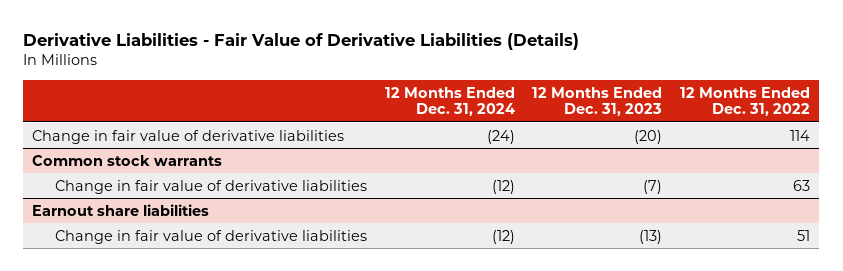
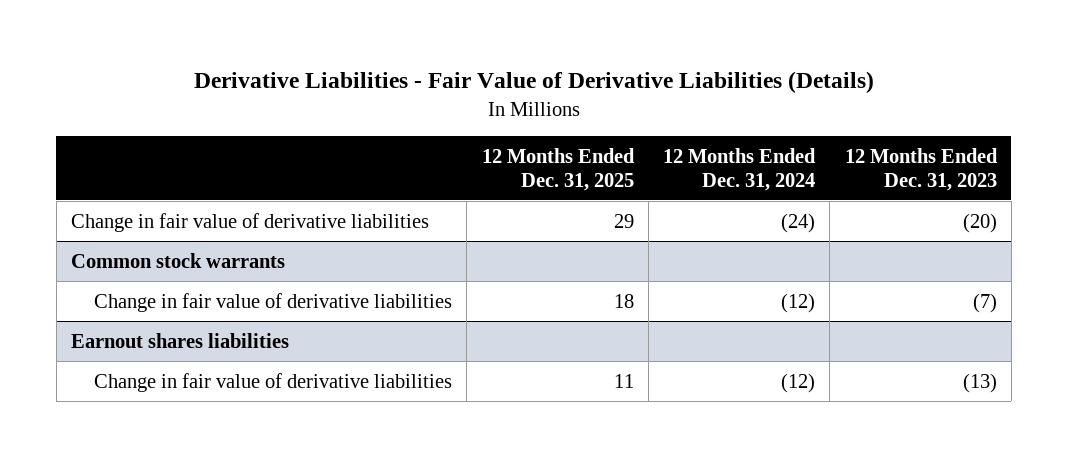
[680,86,811,117] 12 Months Ended Dec. 31, 2022 -> none
none -> [481,147,635,191] 12 Months Ended Dec. 31, 2025
[32,203,210,216] Earnout share liabilities -> [71,332,290,348] Earnout shares liabilities

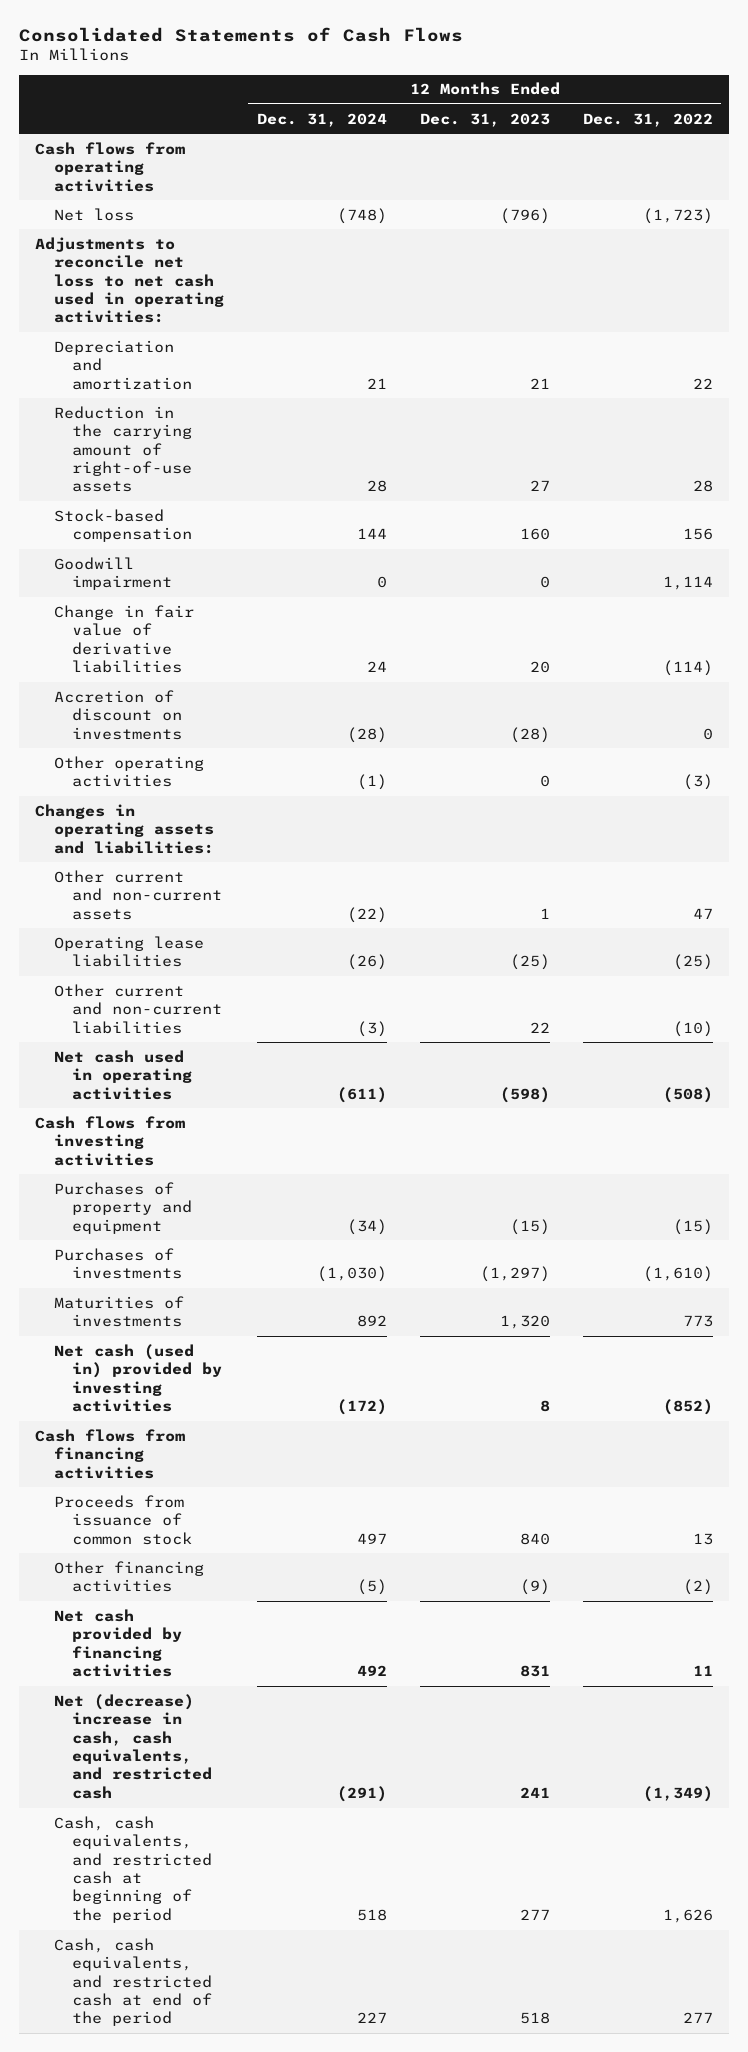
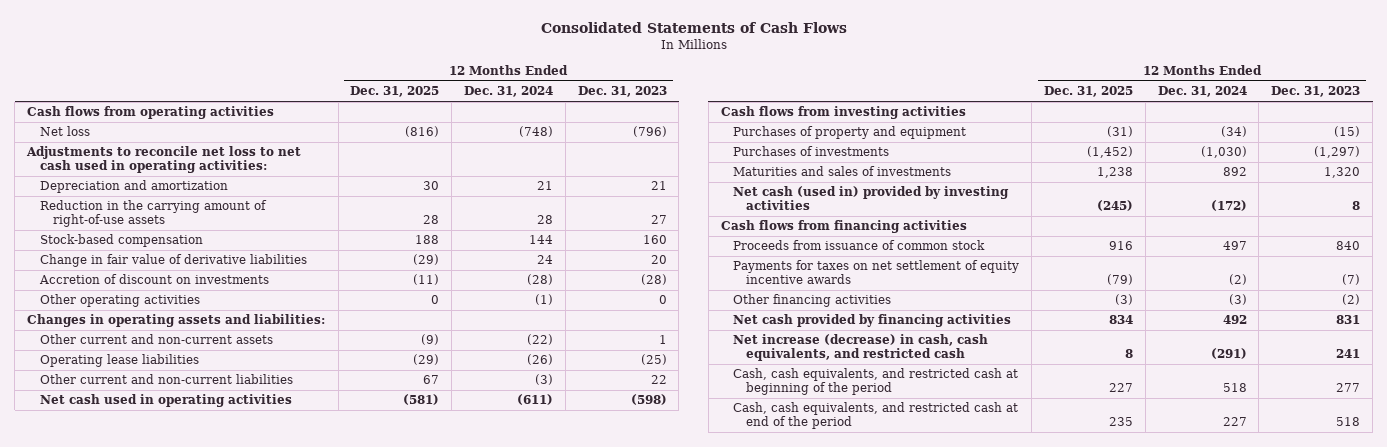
[582,112,713,127] Dec. 31, 2022 -> none
none -> [350,86,440,98] Dec. 31, 2025
[53,556,172,591] Goodwill impairment -> none
[53,1295,184,1328] Maturities of investments -> [733,166,952,177] Maturities and sales of investments
none -> [733,260,1020,285] Payments for taxes on net settlement of equity incentive awards
[356,1579,387,1596] (5) -> [1228,294,1247,306] (3)
[519,1579,550,1596] (9) -> [1342,294,1361,306] (2)
[53,1693,212,1799] Net (decrease) increase in cash, cash equivalents, and restricted cash -> [733,334,989,362] Net increase (decrease) in cash, cash equivalents, and restricted cash

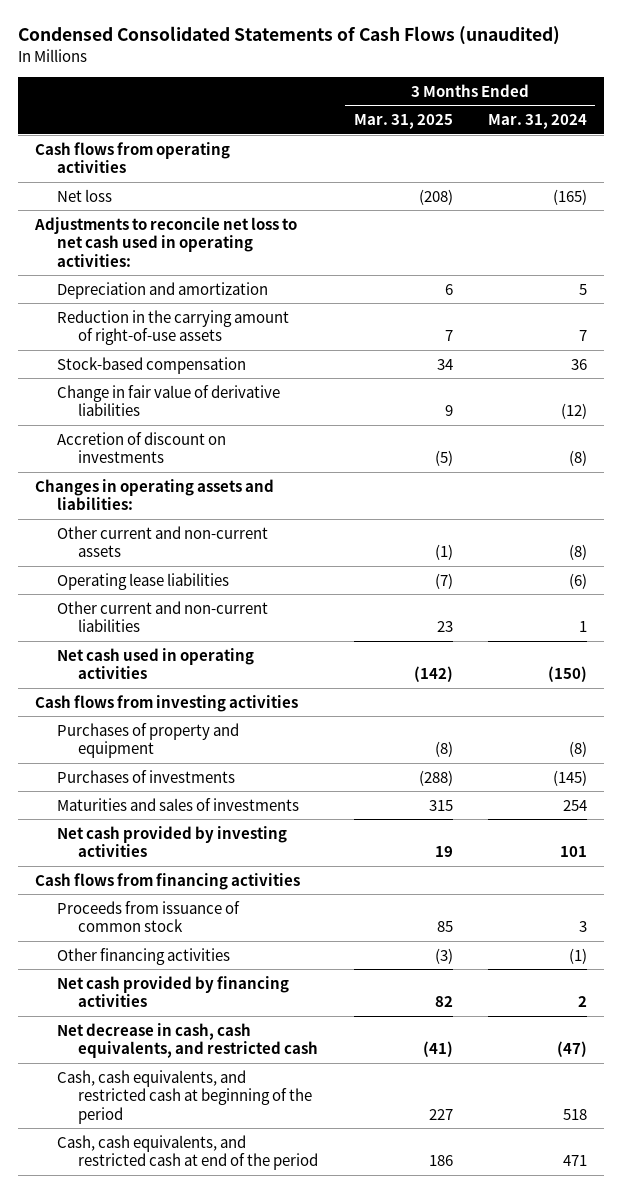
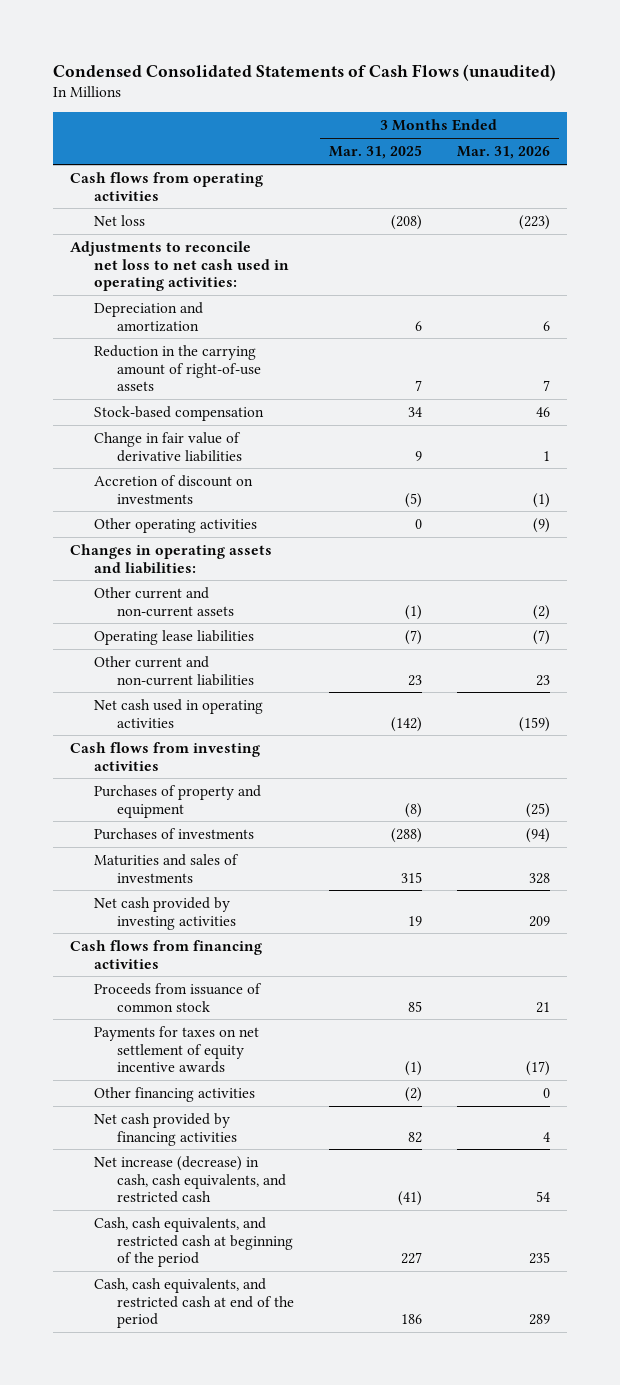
[487,113,587,129] Mar. 31, 2024 -> none
none -> [456,146,550,160] Mar. 31, 2026
none -> [93,517,257,533] Other operating activities
none -> [93,1025,259,1074] Payments for taxes on net settlement of equity incentive awards
[434,947,453,964] (3) -> [405,1086,423,1102] (2)
[56,1022,319,1059] Net decrease in cash, cash equivalents, and restricted cash -> [93,1155,287,1204] Net increase (decrease) in cash, cash equivalents, and restricted cash

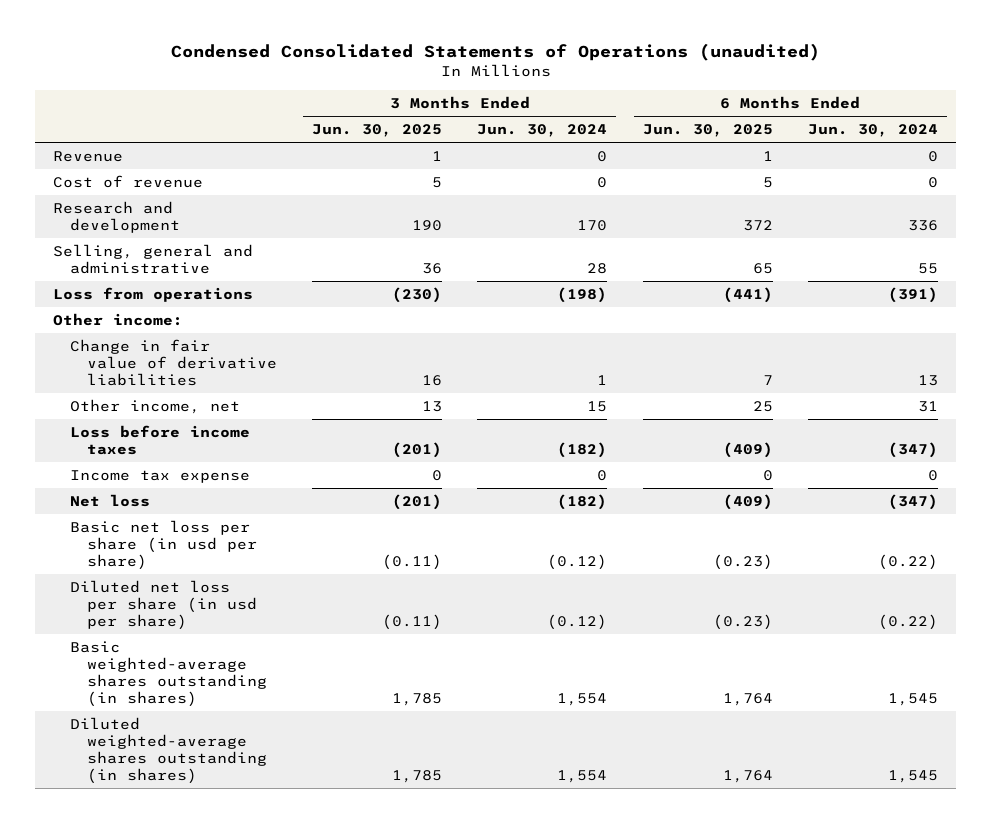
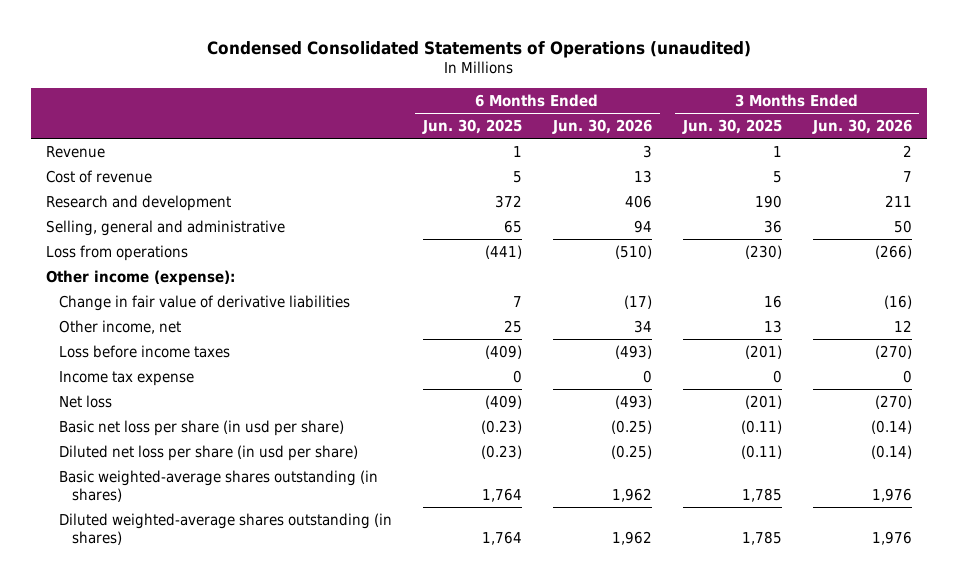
[477,124,608,138] Jun. 30, 2024 -> none
[808,124,939,138] Jun. 30, 2024 -> none
none -> [551,119,652,135] Jun. 30, 2026
none -> [811,119,912,135] Jun. 30, 2026
[52,312,183,326] Other income: -> [46,269,236,286] Other income (expense):

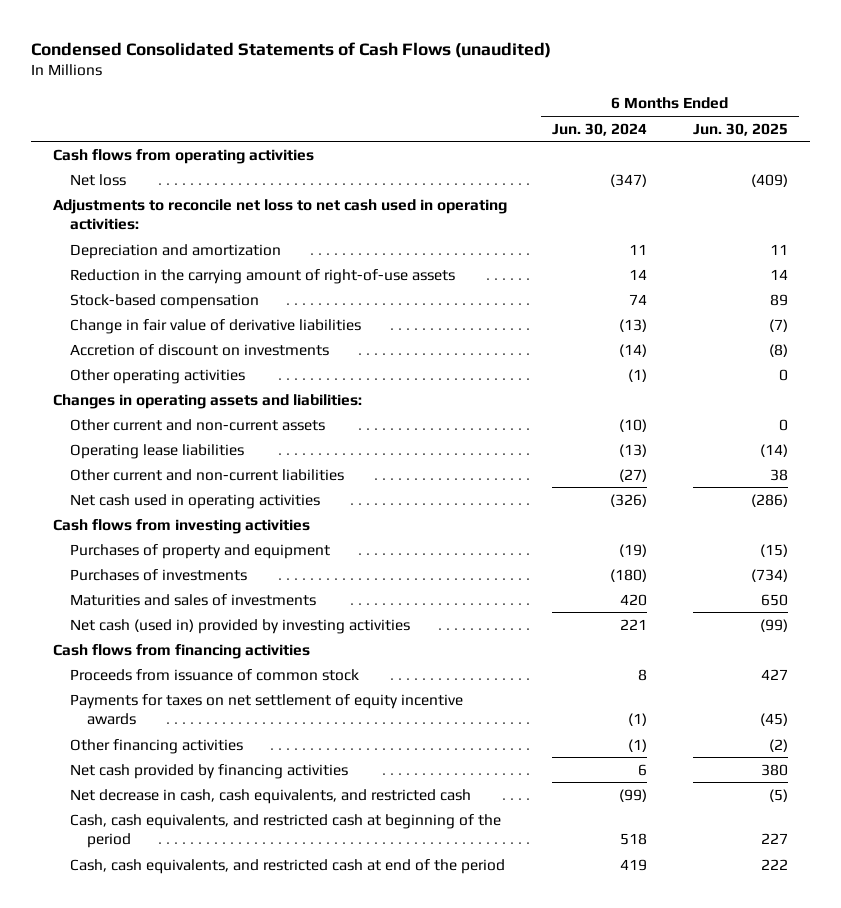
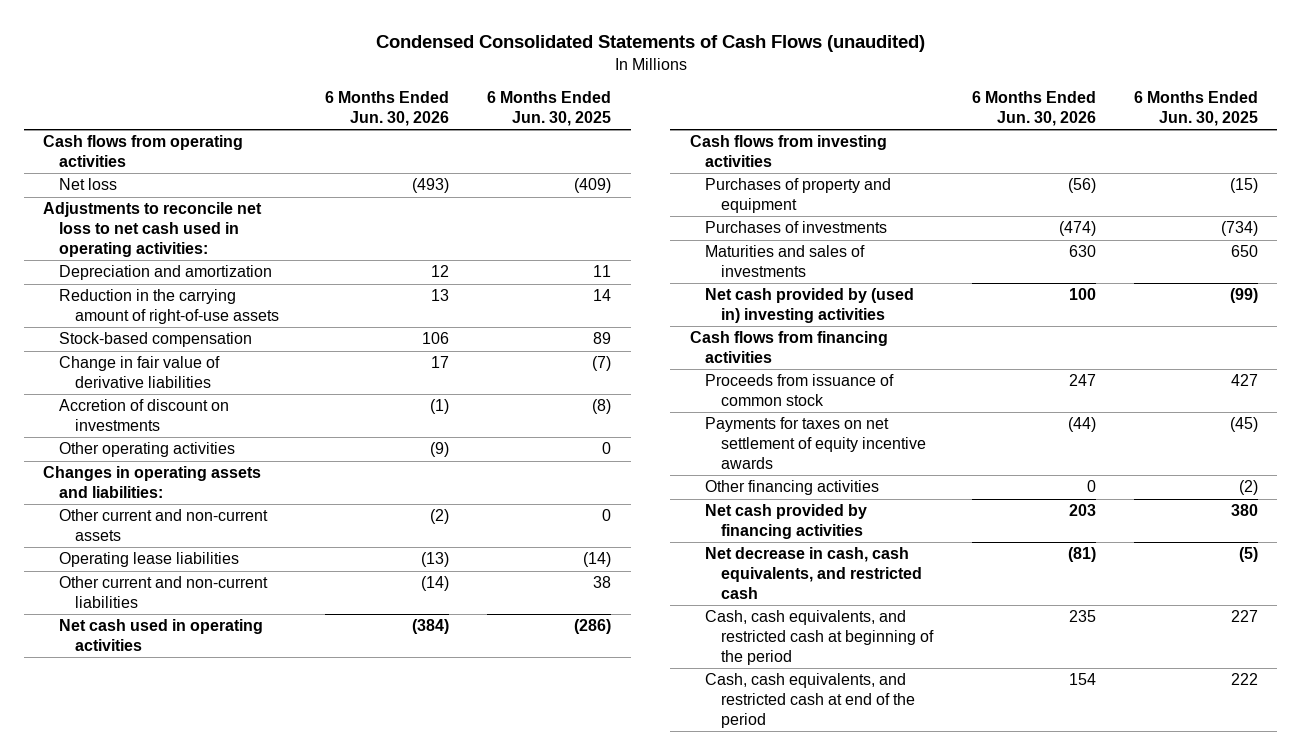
[552,122,648,136] Jun. 30, 2024 -> none
none -> [325,91,450,126] 6 Months Ended Jun. 30, 2026
[70,618,411,634] Net cash (used in) provided by investing activities -> [705,288,915,324] Net cash provided by (used in) investing activities

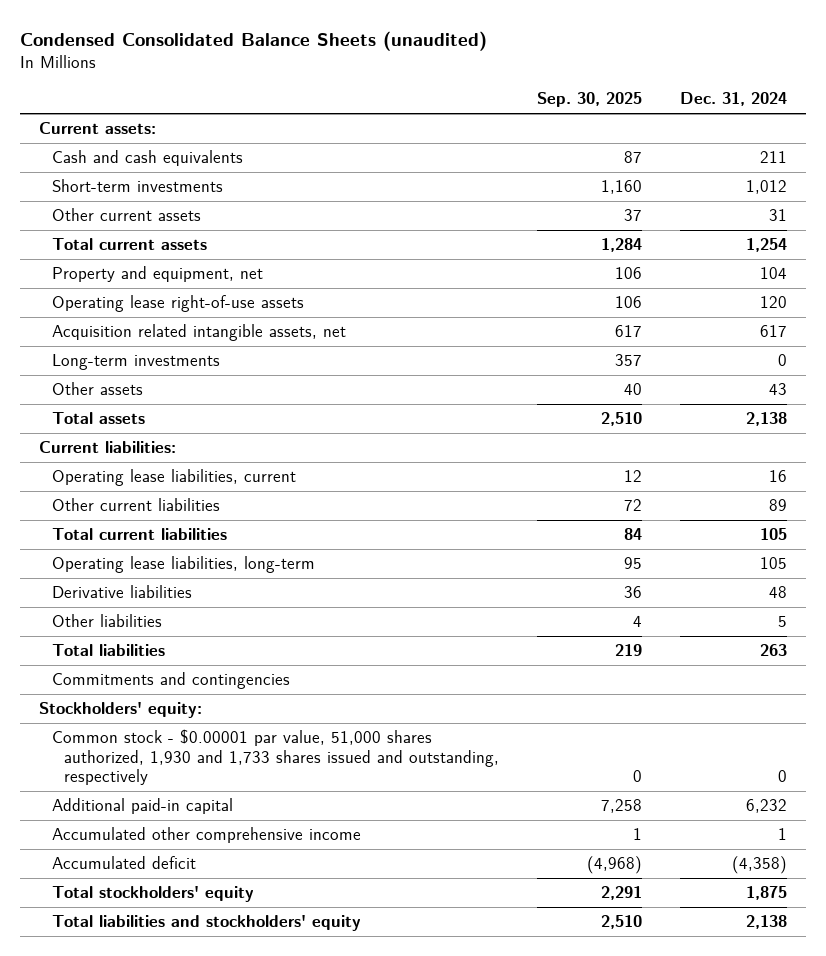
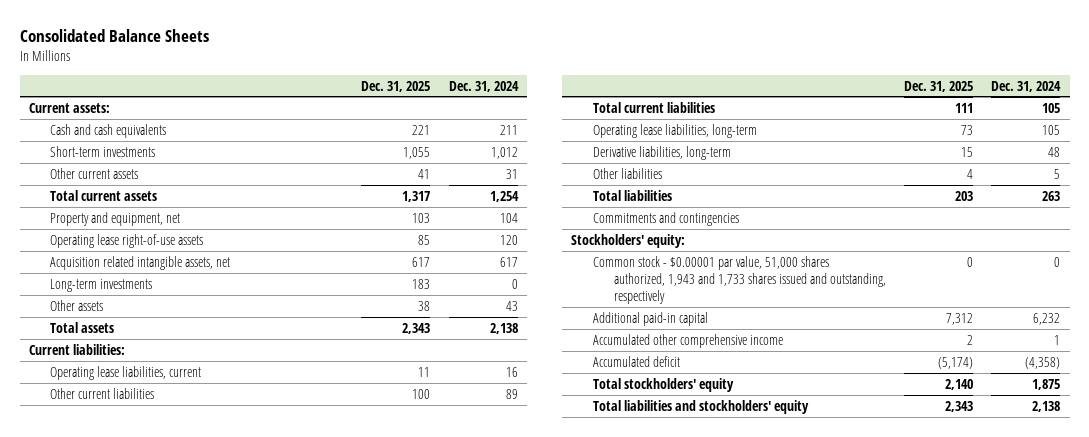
[20,30,488,51] Condensed Consolidated Balance Sheets (unaudited) -> [19,28,209,42] Consolidated Balance Sheets
[536,92,642,108] Sep. 30, 2025 -> none
none -> [361,80,431,92] Dec. 31, 2025
[51,585,192,599] Derivative liabilities -> [592,145,731,160] Derivative liabilities, long-term
[51,729,499,786] Common stock - $0.00001 par value, 51,000 shares authorized, 1,930 and 1,733 shares issued and outstanding, respectively -> [592,255,886,305] Common stock - $0.00001 par value, 51,000 shares authorized, 1,943 and 1,733 shares issued and outstanding, respectively

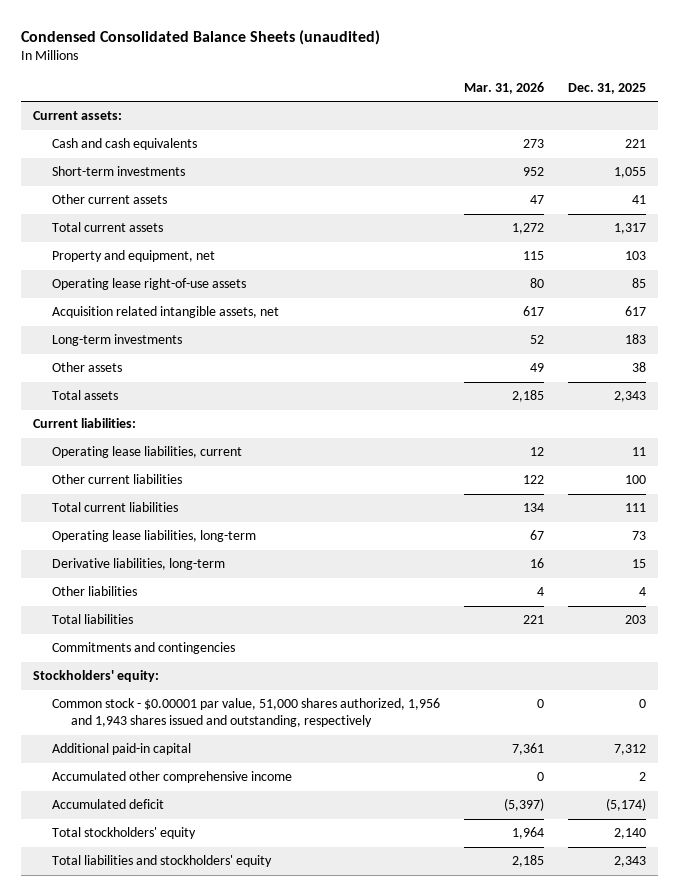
[19,28,209,42] Consolidated Balance Sheets -> [20,29,380,45] Condensed Consolidated Balance Sheets (unaudited)
[448,80,519,92] Dec. 31, 2024 -> none
none -> [464,81,545,94] Mar. 31, 2026
[592,255,886,305] Common stock - $0.00001 par value, 51,000 shares authorized, 1,943 and 1,733 shares issued and outstanding, respectively -> [52,698,441,728] Common stock - $0.00001 par value, 51,000 shares authorized, 1,956 and 1,943 shares issued and outstanding, respectively

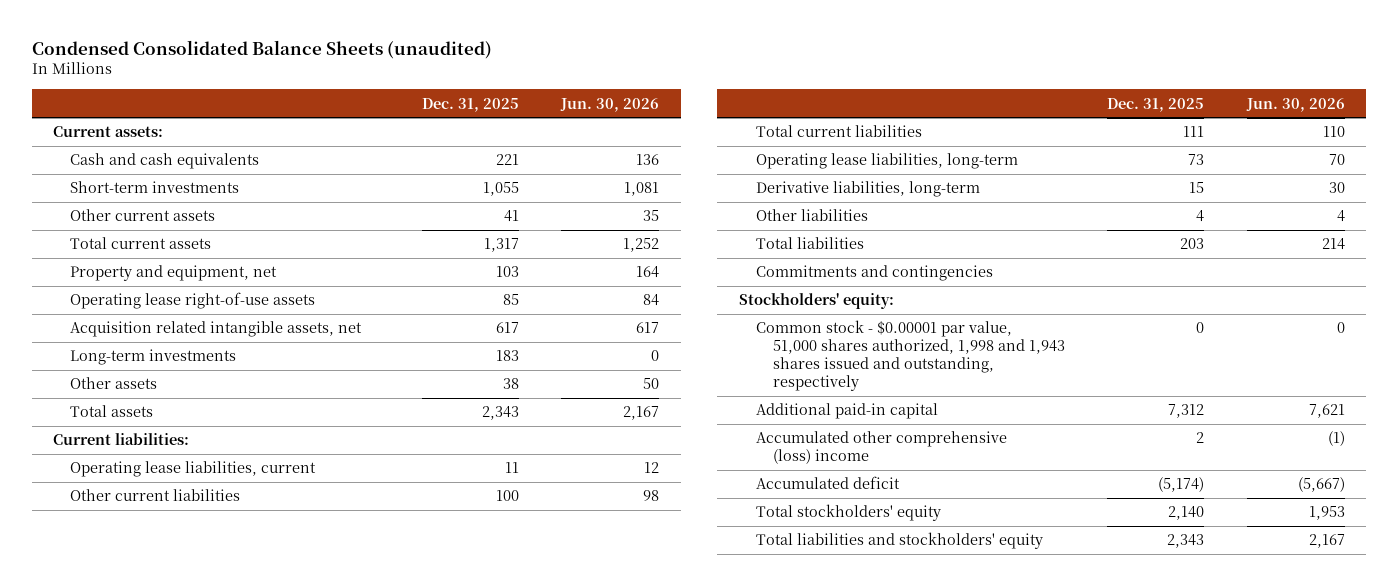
[464,81,545,94] Mar. 31, 2026 -> none
none -> [560,97,660,112] Jun. 30, 2026
[52,698,441,728] Common stock - $0.00001 par value, 51,000 shares authorized, 1,956 and 1,943 shares issued and outstanding, respectively -> [755,320,1065,392] Common stock - $0.00001 par value, 51,000 shares authorized, 1,998 and 1,943 shares issued and outstanding, respectively
[52,771,293,784] Accumulated other comprehensive income -> [755,431,1007,465] Accumulated other comprehensive (loss) income

